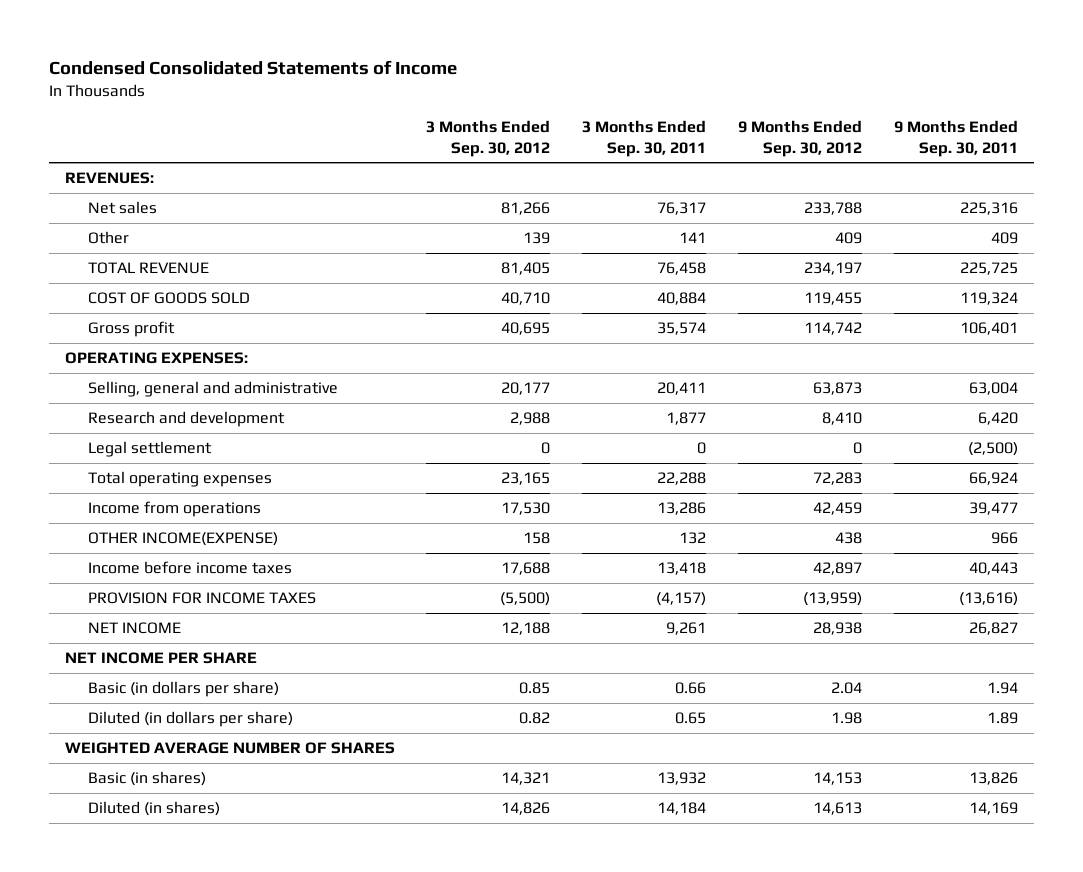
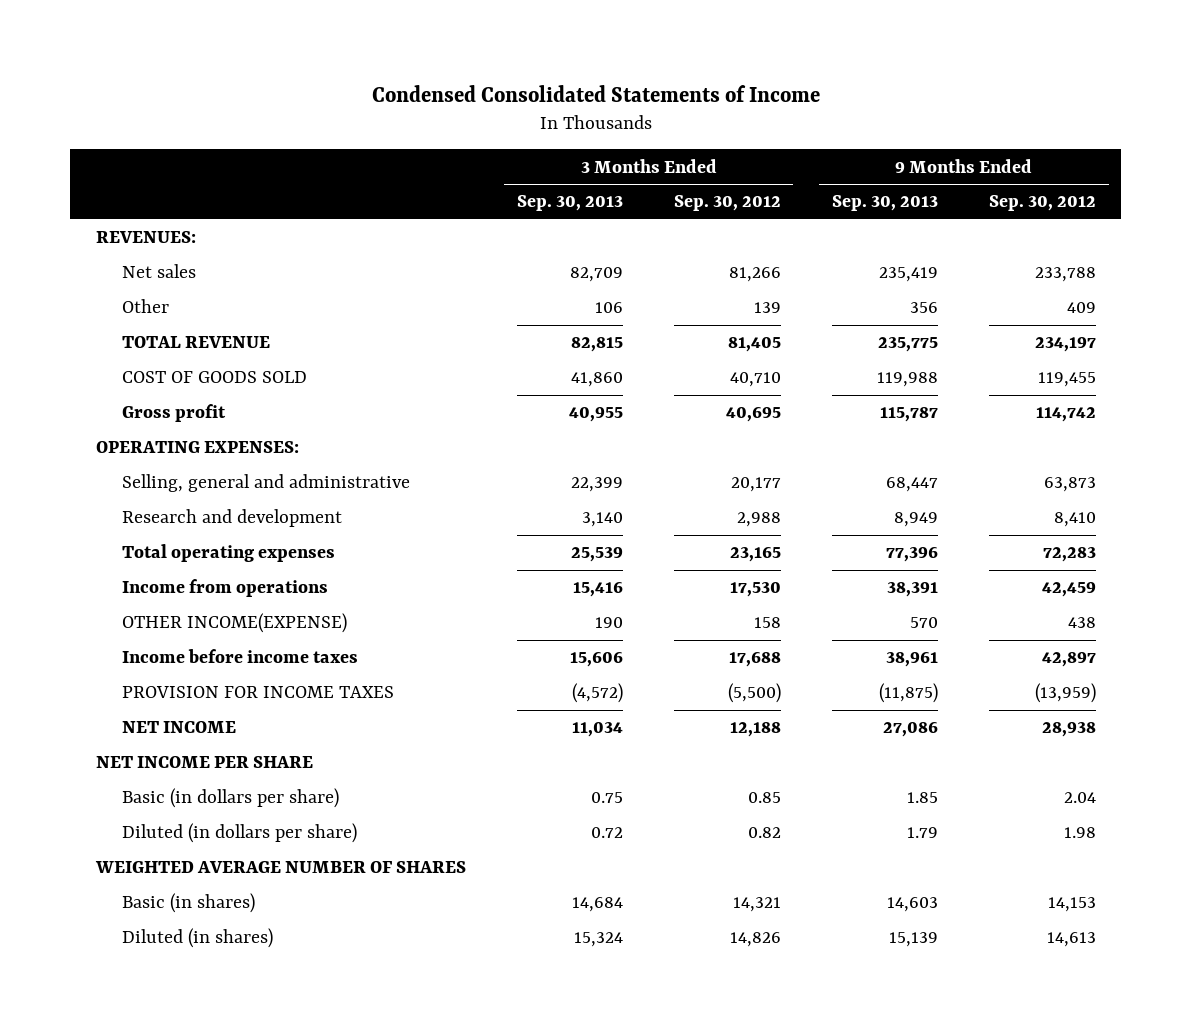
[582,119,707,157] 3 Months Ended Sep. 30, 2011 -> none
[893,119,1018,157] 9 Months Ended Sep. 30, 2011 -> none
none -> [516,195,623,212] Sep. 30, 2013
none -> [831,195,938,212] Sep. 30, 2013
[87,441,212,458] Legal settlement -> none

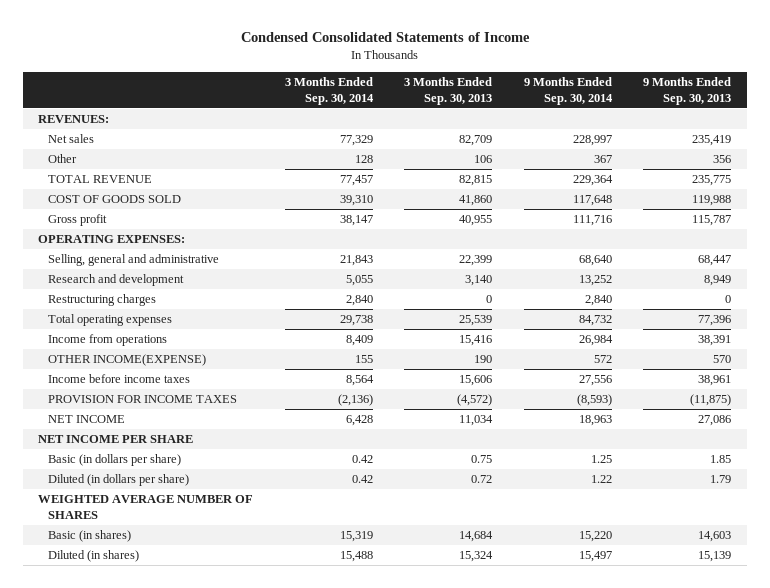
[673,195,781,212] Sep. 30, 2012 -> none
[988,195,1096,212] Sep. 30, 2012 -> none
none -> [284,76,374,105] 3 Months Ended Sep. 30, 2014
none -> [523,76,613,105] 9 Months Ended Sep. 30, 2014
none -> [48,293,157,306] Restructuring charges

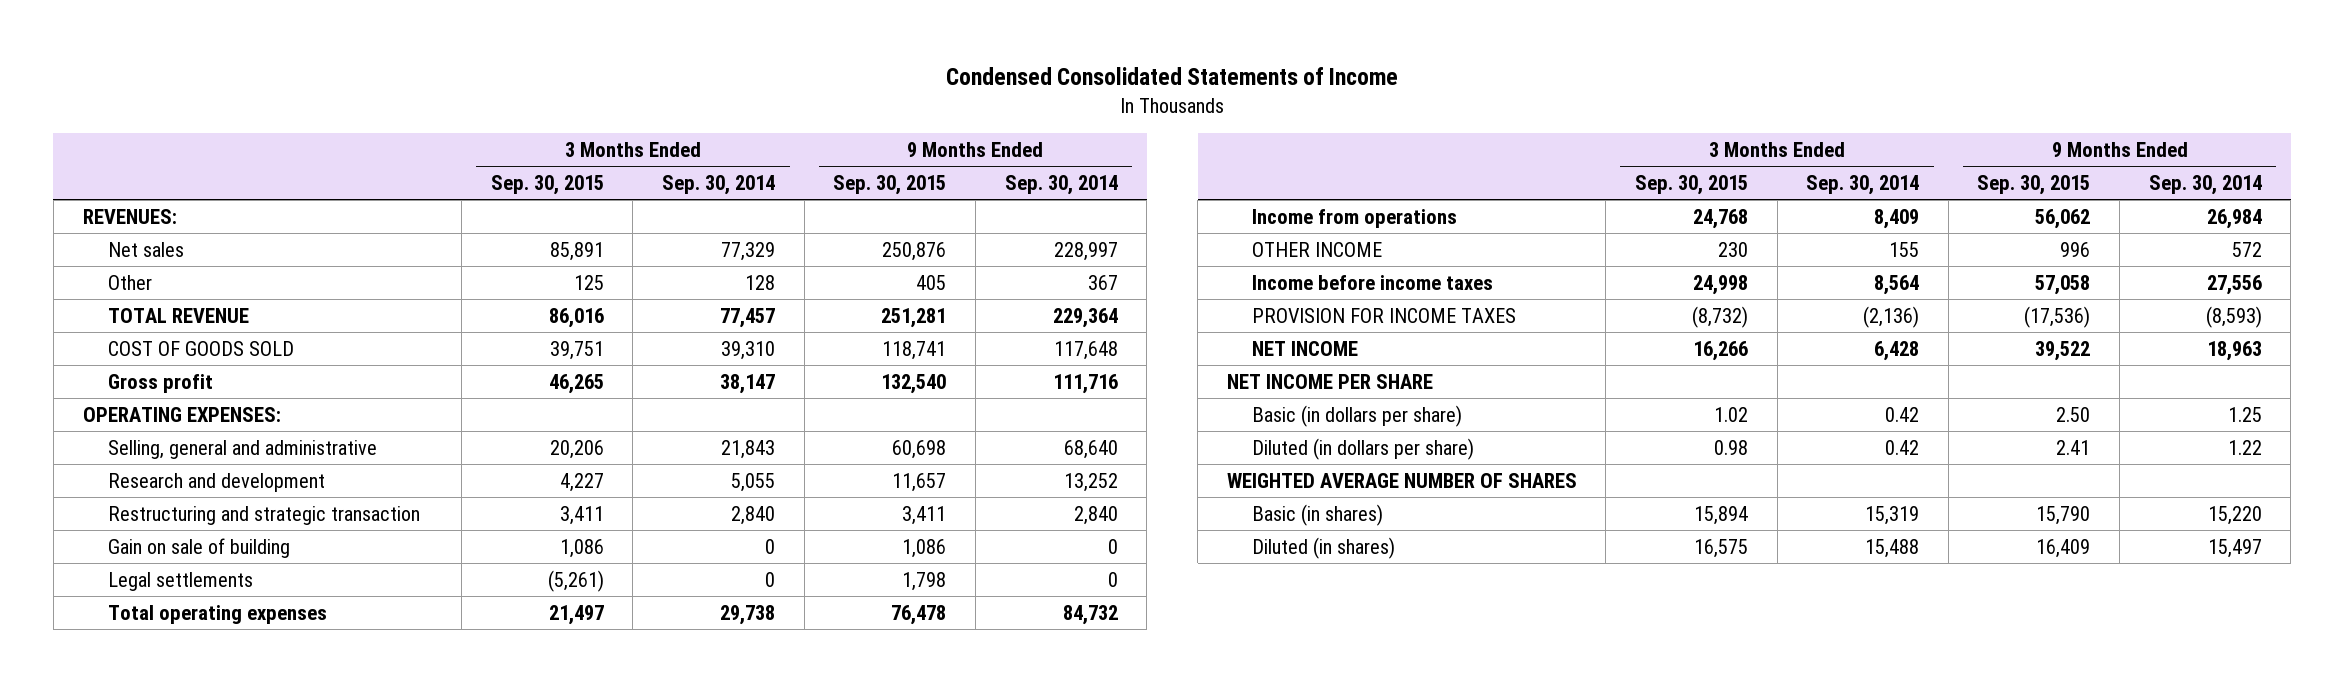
[404,76,493,105] 3 Months Ended Sep. 30, 2013 -> none
[643,76,732,105] 9 Months Ended Sep. 30, 2013 -> none
none -> [490,174,604,195] Sep. 30, 2015
none -> [833,174,947,195] Sep. 30, 2015
[48,293,157,306] Restructuring charges -> [107,505,420,525] Restructuring and strategic transaction
none -> [107,537,290,558] Gain on sale of building
none -> [107,571,253,591] Legal settlements
[48,353,207,366] OTHER INCOME(EXPENSE) -> [1251,241,1382,257] OTHER INCOME

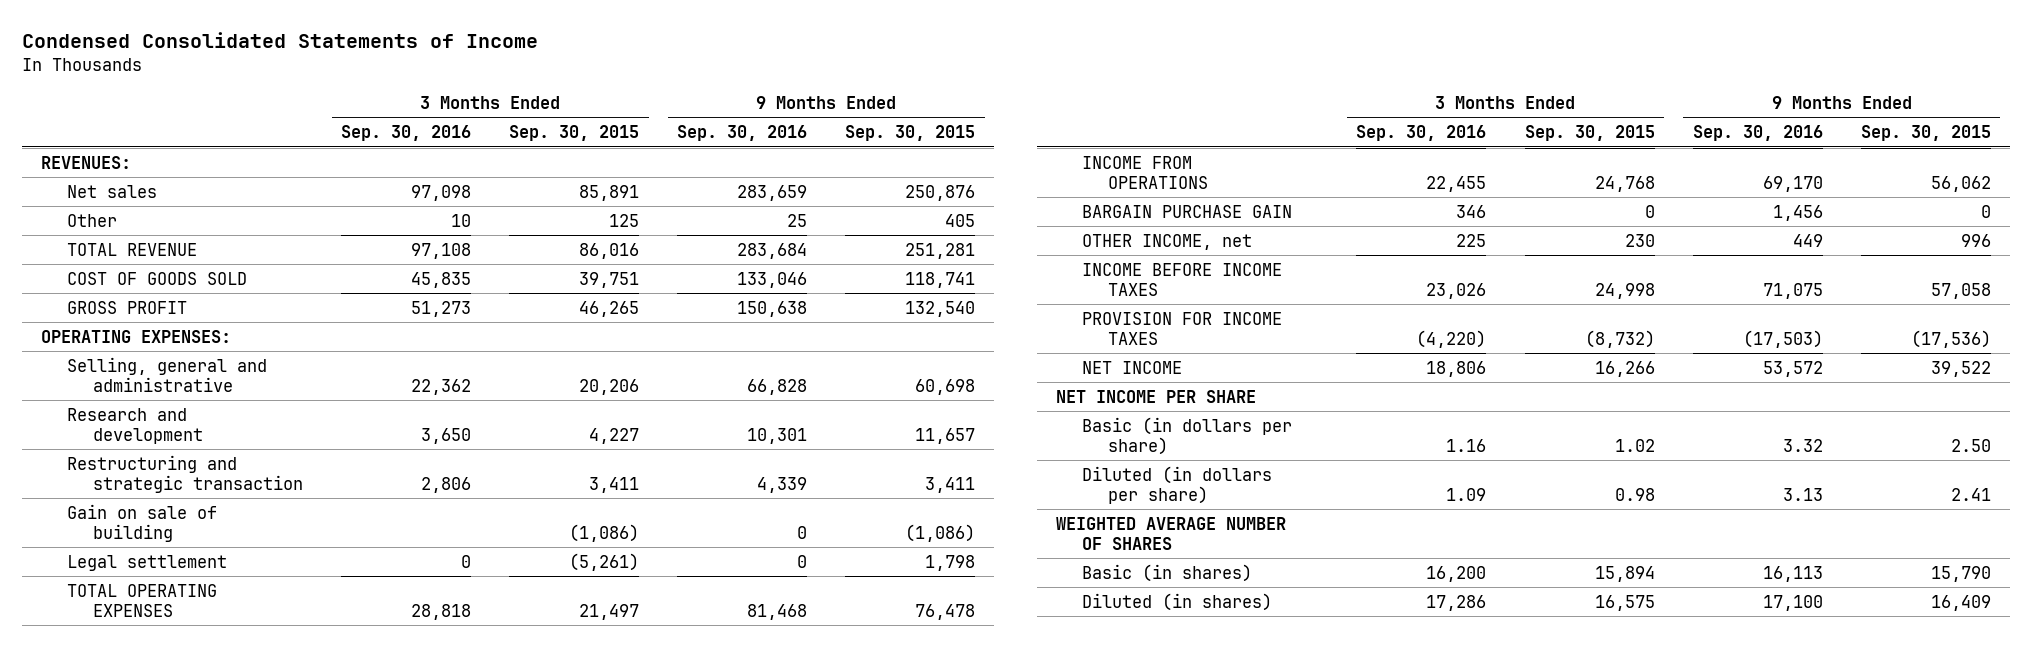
[662,174,776,195] Sep. 30, 2014 -> none
[1004,174,1118,195] Sep. 30, 2014 -> none
none -> [341,125,472,142] Sep. 30, 2016
none -> [677,125,808,142] Sep. 30, 2016
[107,373,213,393] Gross profit -> [67,300,188,314] GROSS PROFIT
[559,538,604,558] 1,086 -> [569,524,640,543] (1,086)
[902,538,947,558] 1,086 -> [905,524,976,543] (1,086)
[107,571,253,591] Legal settlements -> [67,554,228,571] Legal settlement
[107,604,327,624] Total operating expenses -> [67,583,218,618] TOTAL OPERATING EXPENSES
[1251,208,1457,228] Income from operations -> [1082,155,1209,190] INCOME FROM OPERATIONS
none -> [1082,204,1293,218] BARGAIN PURCHASE GAIN
[1251,241,1382,257] OTHER INCOME -> [1082,233,1253,250] OTHER INCOME, net
[1251,274,1493,290] Income before income taxes -> [1082,262,1283,297] INCOME BEFORE INCOME TAXES

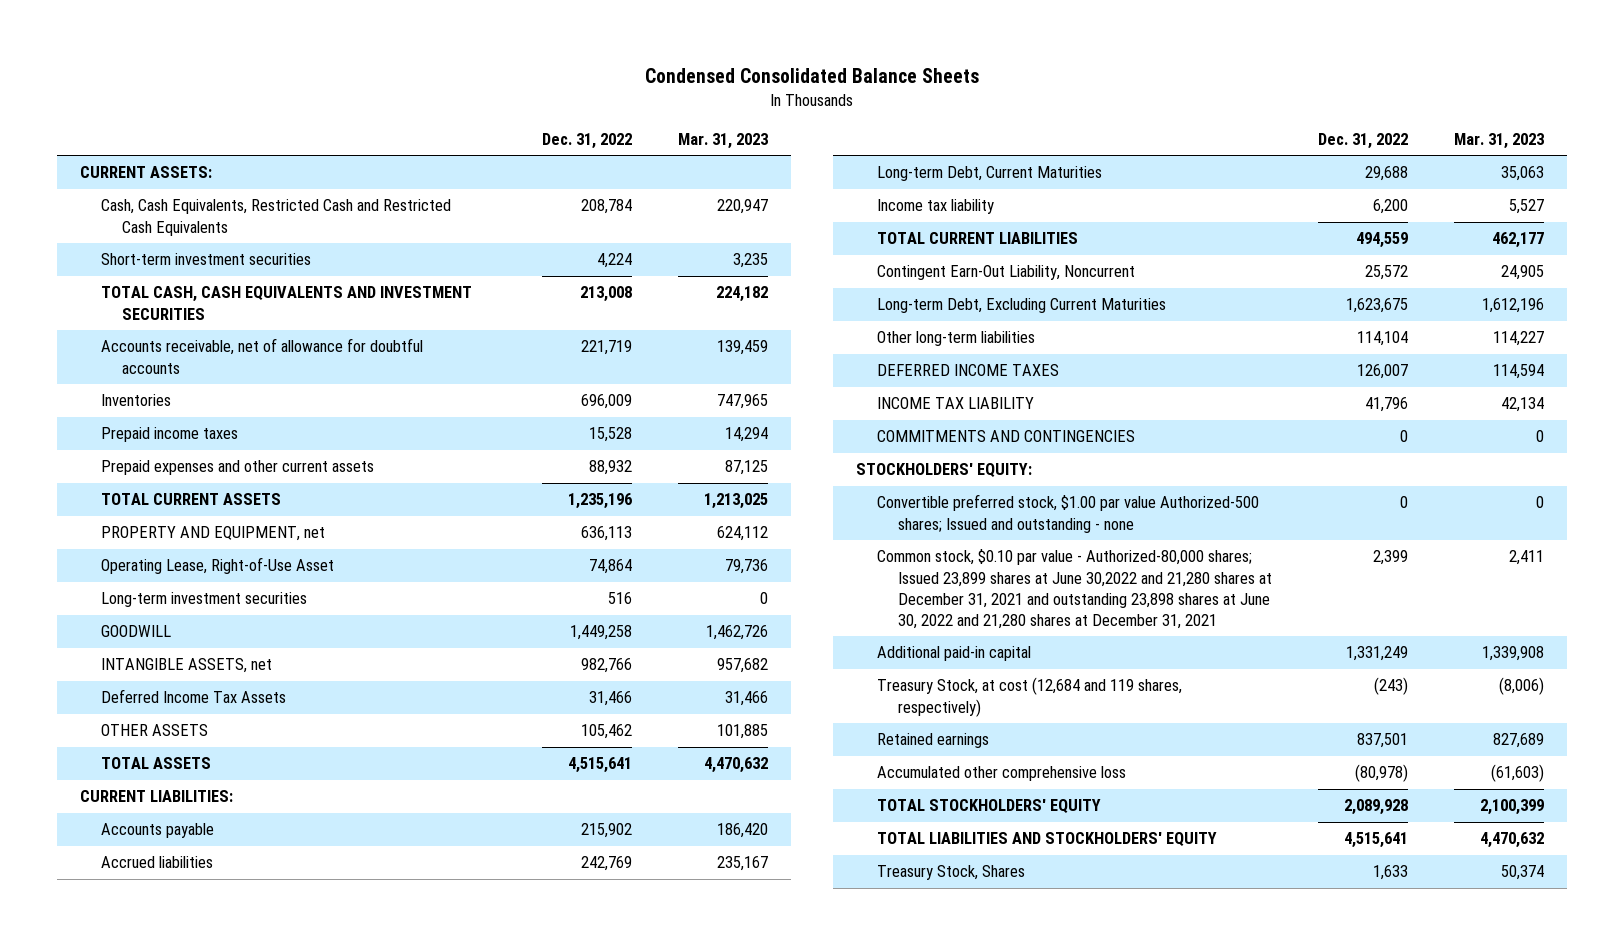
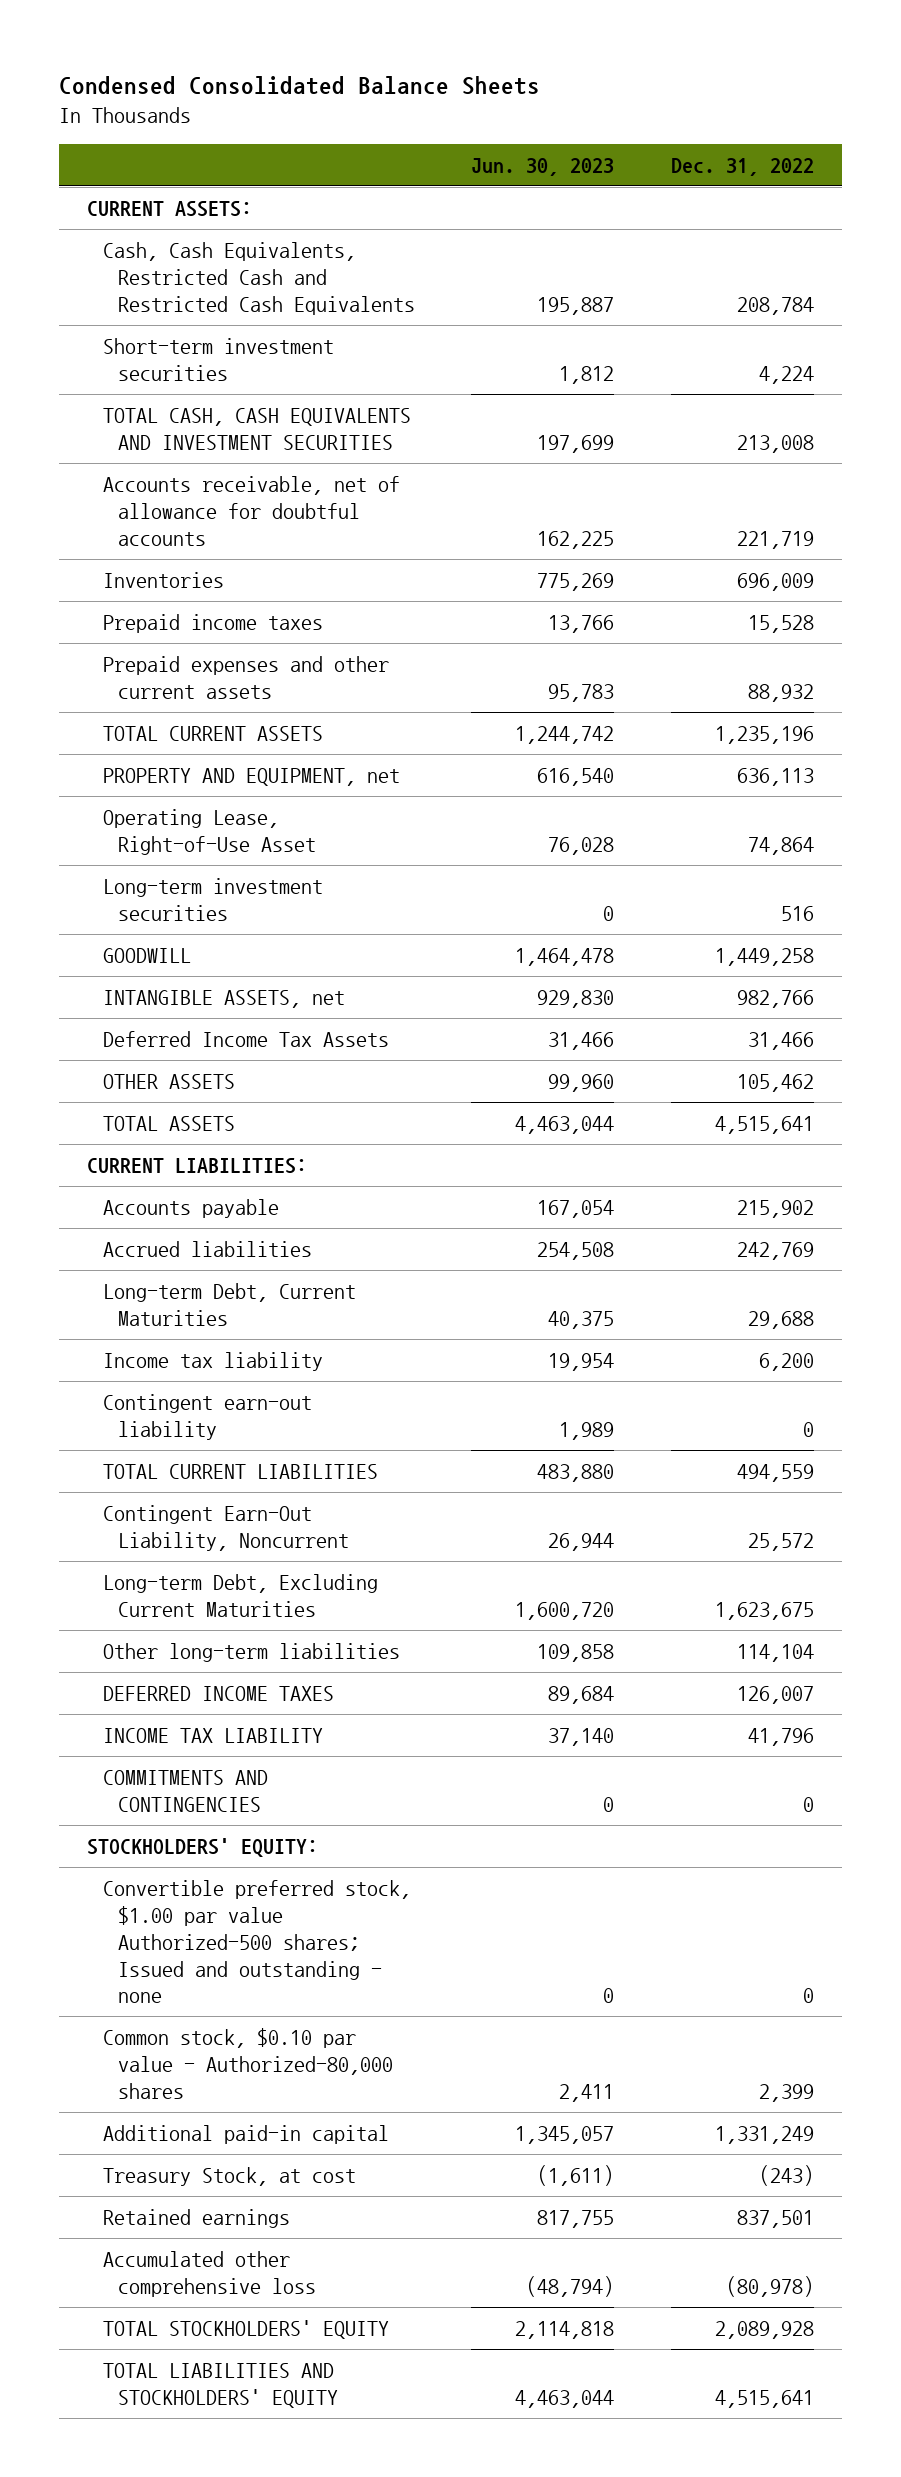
[678,132,769,149] Mar. 31, 2023 -> none
none -> [471,157,615,176] Jun. 30, 2023
none -> [102,1393,312,1440] Contingent earn-out liability
[876,549,1272,629] Common stock, $0.10 par value - Authorized-80,000 shares; Issued 23,899 shares at June 30,2022 and 21,280 shares at December 31, 2021 and outstanding 23,898 shares at June 30, 2022 and 21,280 shares at December 31, 2021 -> [102,2027,394,2099] Common stock, $0.10 par value - Authorized-80,000 shares
[876,677,1182,717] Treasury Stock, at cost (12,684 and 119 shares, respectively) -> [102,2166,356,2186] Treasury Stock, at cost
[876,865,1025,881] Treasury Stock, Shares -> none

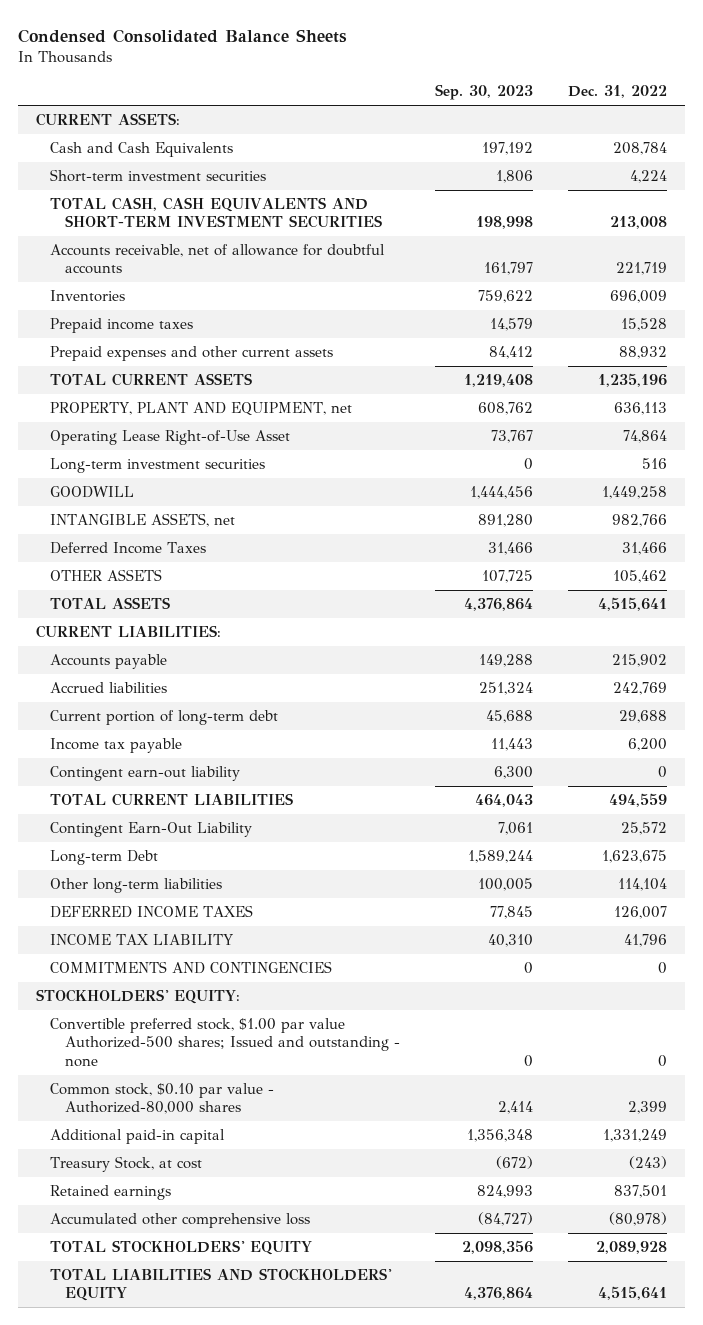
[471,157,615,176] Jun. 30, 2023 -> none
none -> [434,84,533,101] Sep. 30, 2023
[102,241,416,315] Cash, Cash Equivalents, Restricted Cash and Restricted Cash Equivalents -> [50,142,234,158] Cash and Cash Equivalents
[102,407,411,450] TOTAL CASH, CASH EQUIVALENTS AND INVESTMENT SECURITIES -> [50,197,382,229] TOTAL CASH, CASH EQUIVALENTS AND SHORT-TERM INVESTMENT SECURITIES
[102,767,400,786] PROPERTY AND EQUIPMENT, net -> [50,402,353,417] PROPERTY, PLANT AND EQUIPMENT, net
[102,808,317,855] Operating Lease, Right-of-Use Asset -> [50,430,291,446] Operating Lease Right-of-Use Asset
[102,1030,389,1047] Deferred Income Tax Assets -> [50,542,207,555] Deferred Income Taxes
[102,1282,356,1326] Long-term Debt, Current Maturities -> [50,710,279,726] Current portion of long-term debt
[102,1351,323,1371] Income tax liability -> [50,738,183,754] Income tax payable
[102,1504,350,1551] Contingent Earn-Out Liability, Noncurrent -> [50,822,253,838] Contingent Earn-Out Liability
[102,1573,378,1617] Long-term Debt, Excluding Current Maturities -> [50,850,159,866] Long-term Debt

